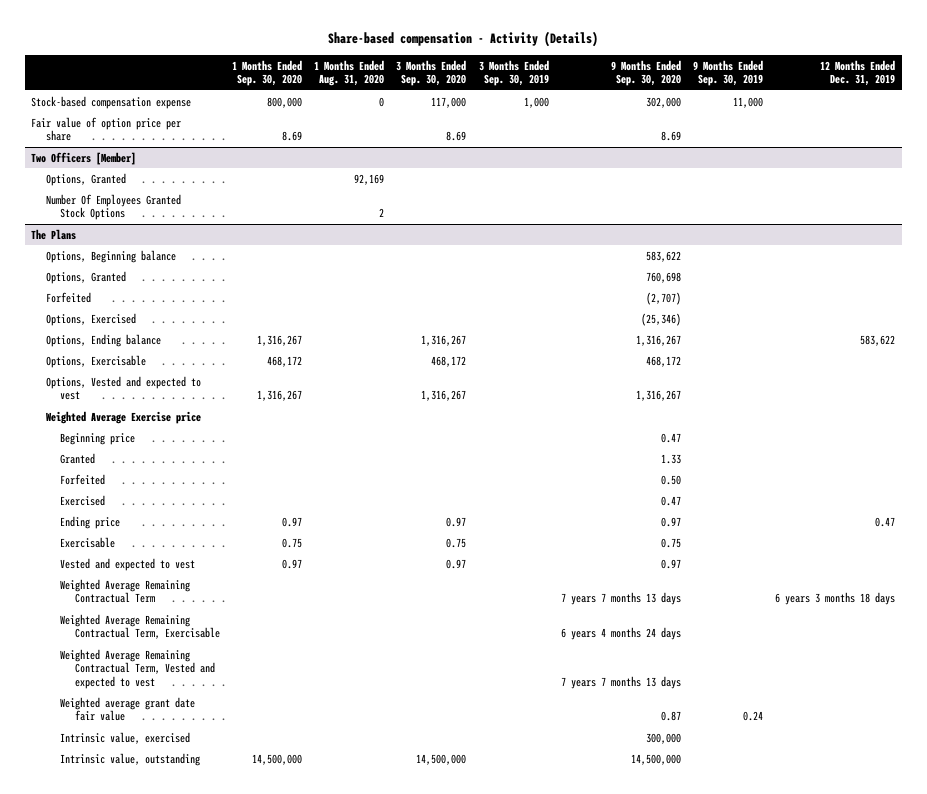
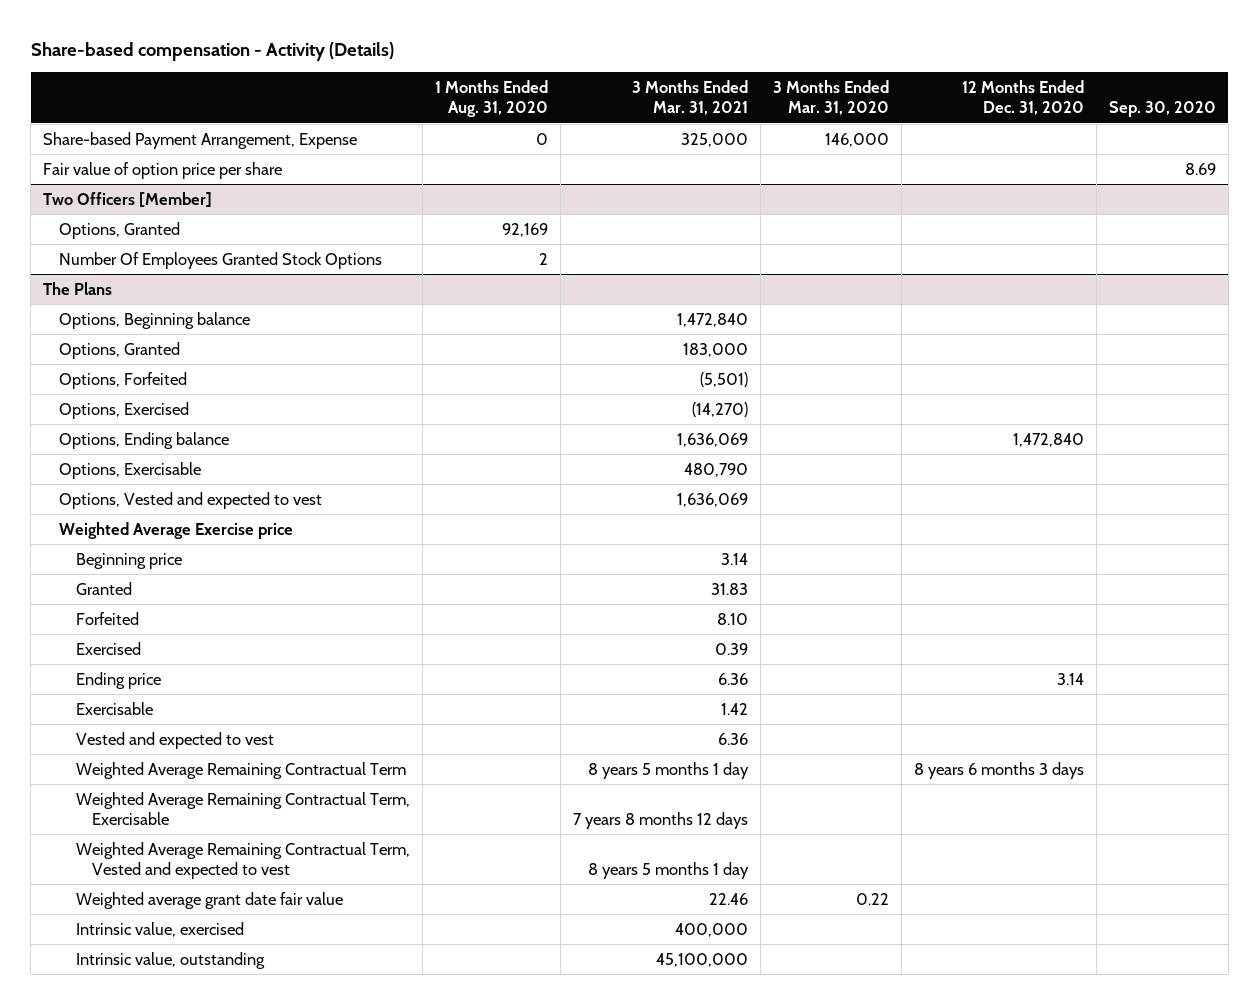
[231,59,302,87] 1 Months Ended Sep. 30, 2020 -> none
[396,59,467,87] 3 Months Ended Sep. 30, 2020 -> none
[478,59,549,87] 3 Months Ended Sep. 30, 2019 -> none
[610,59,681,87] 9 Months Ended Sep. 30, 2020 -> none
[693,59,764,87] 9 Months Ended Sep. 30, 2019 -> none
[820,59,896,87] 12 Months Ended Dec. 31, 2019 -> none
none -> [631,80,748,116] 3 Months Ended Mar. 31, 2021
none -> [772,80,889,116] 3 Months Ended Mar. 31, 2020
none -> [961,80,1084,116] 12 Months Ended Dec. 31, 2020
none -> [1108,101,1216,118] Sep. 30, 2020
[31,95,192,109] Stock-based compensation expense -> [43,131,358,149] Share-based Payment Arrangement, Expense
[45,291,91,303] Forfeited -> [59,371,188,389] Options, Forfeited

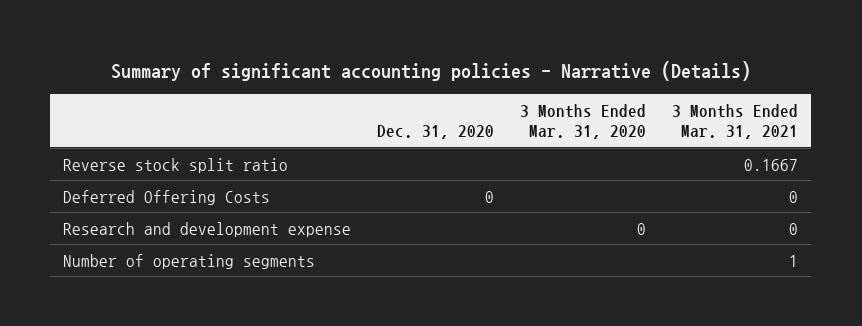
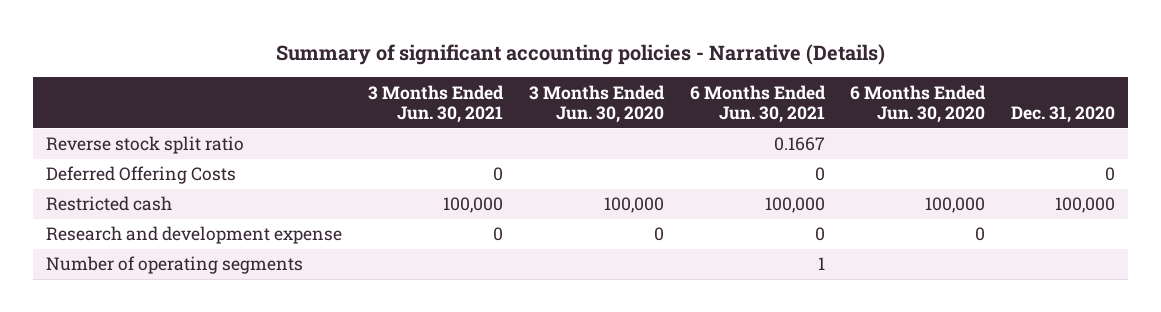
[520,103,647,139] 3 Months Ended Mar. 31, 2020 -> none
[672,103,799,139] 3 Months Ended Mar. 31, 2021 -> none
none -> [367,84,504,124] 3 Months Ended Jun. 30, 2021
none -> [528,84,665,124] 3 Months Ended Jun. 30, 2020
none -> [689,84,826,124] 6 Months Ended Jun. 30, 2021
none -> [850,84,987,124] 6 Months Ended Jun. 30, 2020
none -> [45,196,172,212] Restricted cash

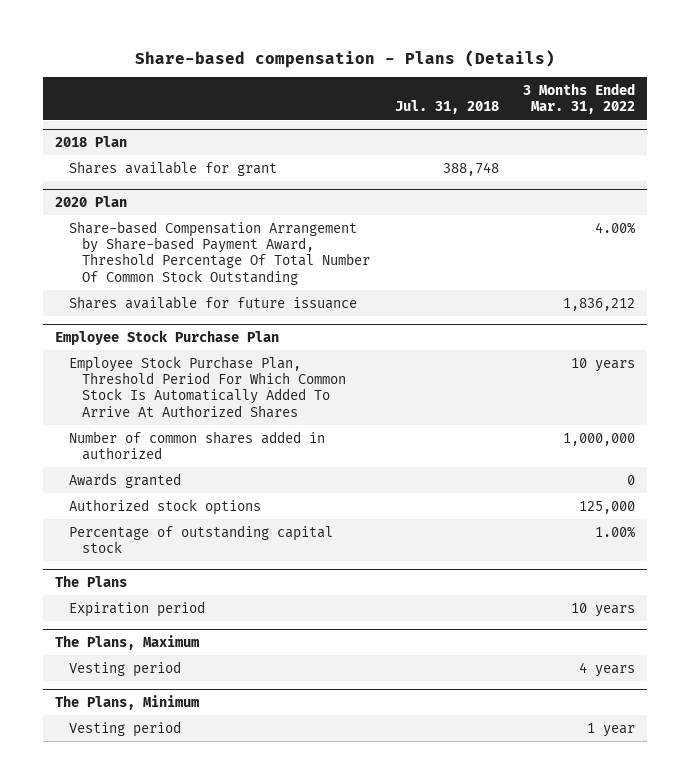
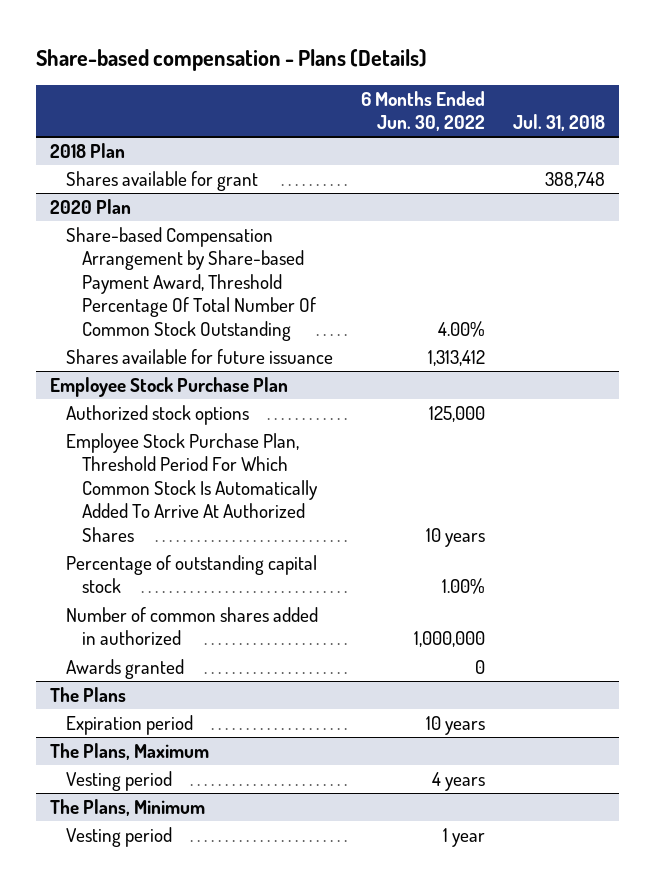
[523,82,636,115] 3 Months Ended Mar. 31, 2022 -> none
none -> [360,90,485,132] 6 Months Ended Jun. 30, 2022
[68,498,261,515] Authorized stock options -> [66,405,250,426] Authorized stock options
[68,524,333,554] Percentage of outstanding capital stock -> [66,555,318,594] Percentage of outstanding capital stock

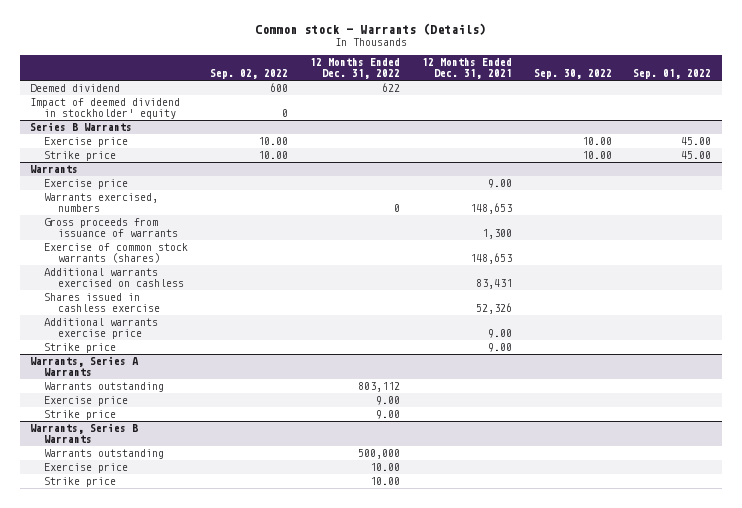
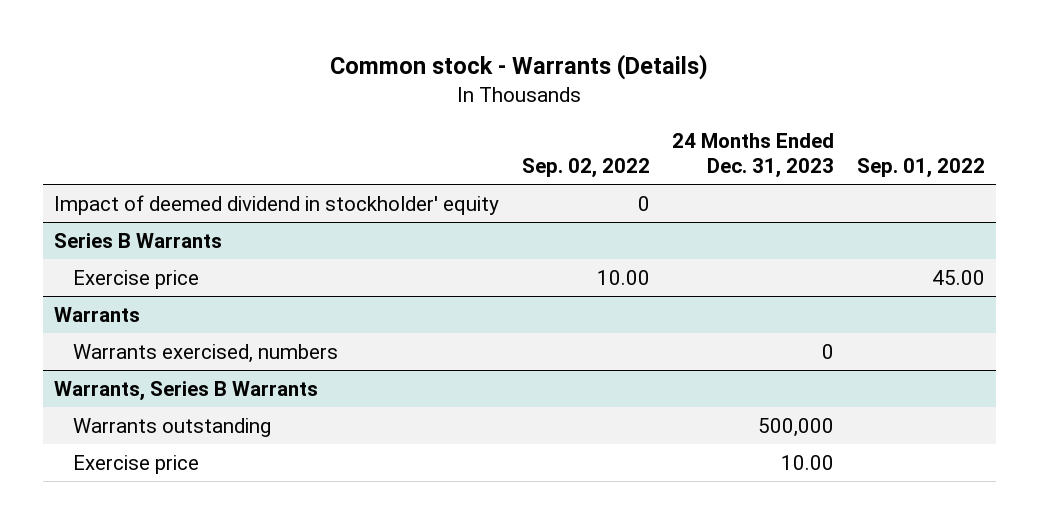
[310,58,401,80] 12 Months Ended Dec. 31, 2022 -> none
[421,58,512,80] 12 Months Ended Dec. 31, 2021 -> none
[533,69,612,80] Sep. 30, 2022 -> none
none -> [672,133,835,179] 24 Months Ended Dec. 31, 2023
[30,84,121,93] Deemed dividend -> none
[44,151,117,162] Strike price -> none
[44,179,129,190] Exercise price -> none
[44,218,179,238] Gross proceeds from issuance of warrants -> none
[44,243,189,264] Exercise of common stock warrants (shares) -> none
[44,268,185,288] Additional warrants exercised on cashless -> none
[44,293,161,313] Shares issued in cashless exercise -> none
[44,318,159,340] Additional warrants exercise price -> none
[44,343,117,354] Strike price -> none
[30,356,140,377] Warrants, Series A Warrants -> none
[44,382,165,393] Warrants outstanding -> none
[44,396,129,407] Exercise price -> none
[44,410,117,421] Strike price -> none
[44,477,117,488] Strike price -> none

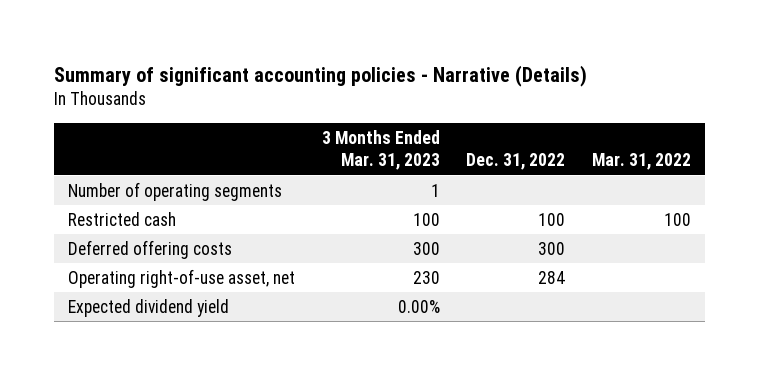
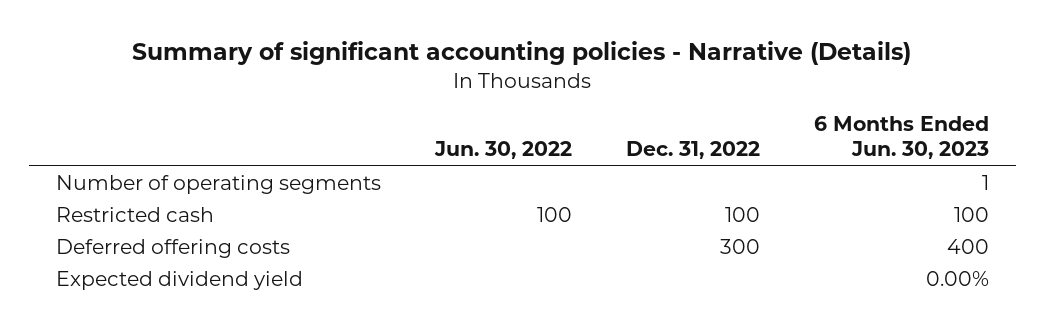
[321,129,440,171] 3 Months Ended Mar. 31, 2023 -> none
[592,153,692,171] Mar. 31, 2022 -> none
none -> [433,141,572,160] Jun. 30, 2022
none -> [813,116,989,160] 6 Months Ended Jun. 30, 2023
[67,268,295,288] Operating right-of-use asset, net -> none

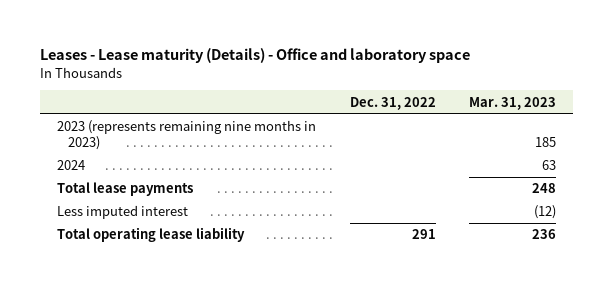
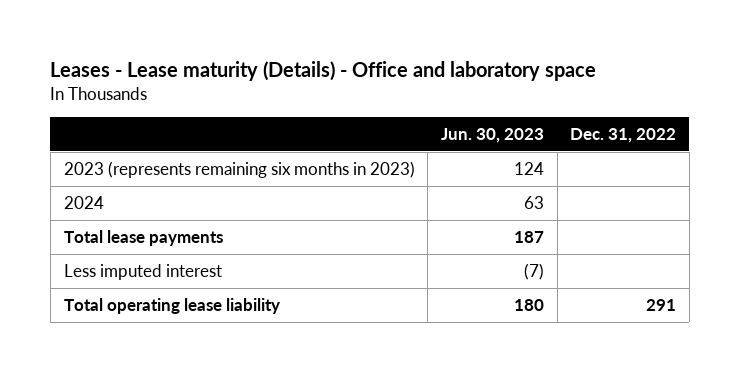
[469,96,557,110] Mar. 31, 2023 -> none
none -> [440,127,544,143] Jun. 30, 2023
[57,120,317,150] 2023 (represents remaining nine months in 2023) -> [63,161,415,179] 2023 (represents remaining six months in 2023)

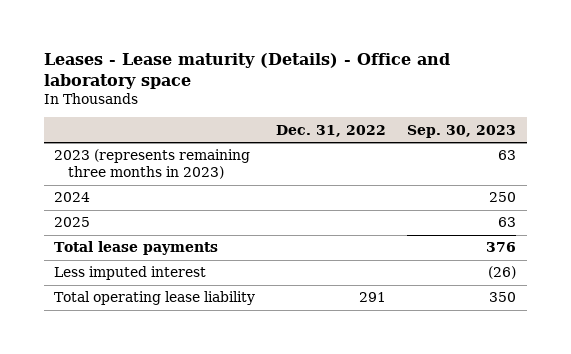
[440,127,544,143] Jun. 30, 2023 -> none
none -> [407,124,517,138] Sep. 30, 2023
[63,161,415,179] 2023 (represents remaining six months in 2023) -> [54,149,251,180] 2023 (represents remaining three months in 2023)
none -> [54,217,91,228] 2025

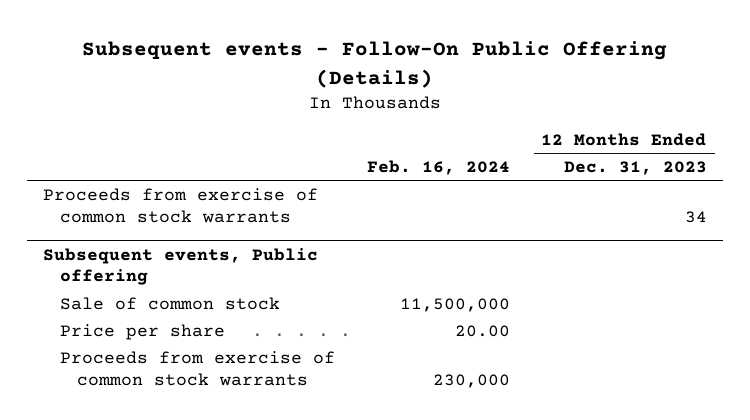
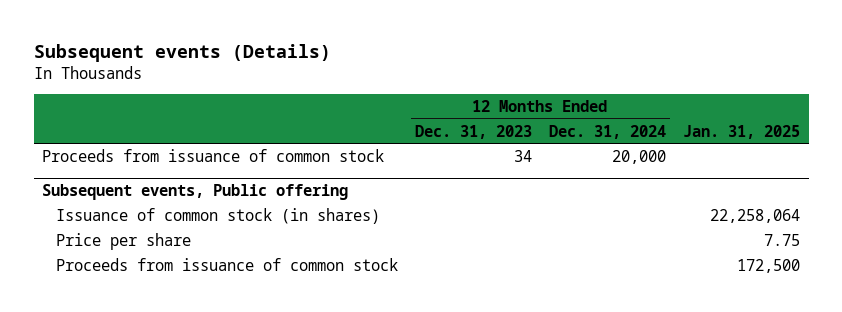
[81,41,667,88] Subsequent events - Follow-On Public Offering (Details) -> [33,43,331,62] Subsequent events (Details)
[366,159,510,175] Feb. 16, 2024 -> none
none -> [549,124,667,139] Dec. 31, 2024
none -> [683,124,801,139] Jan. 31, 2025
[43,187,319,223] Proceeds from exercise of common stock warrants -> [42,148,385,162] Proceeds from issuance of common stock
[60,296,281,310] Sale of common stock -> [55,207,380,224] Issuance of common stock (in shares)
[60,350,336,386] Proceeds from exercise of common stock warrants -> [55,257,398,271] Proceeds from issuance of common stock

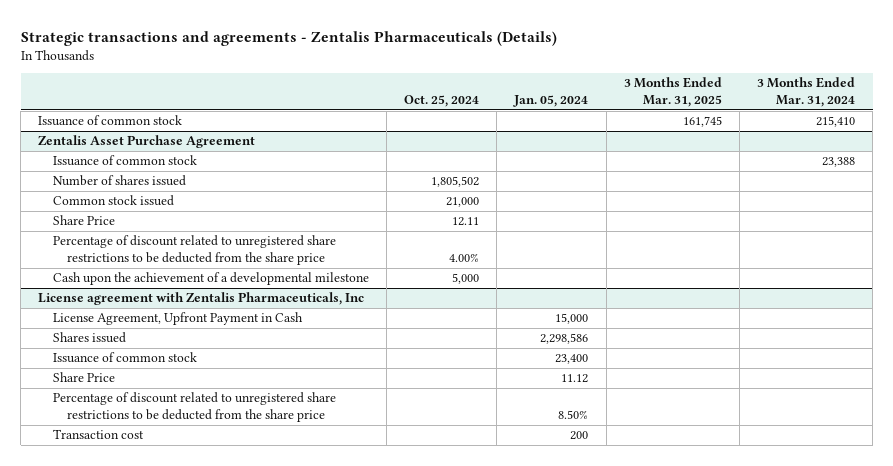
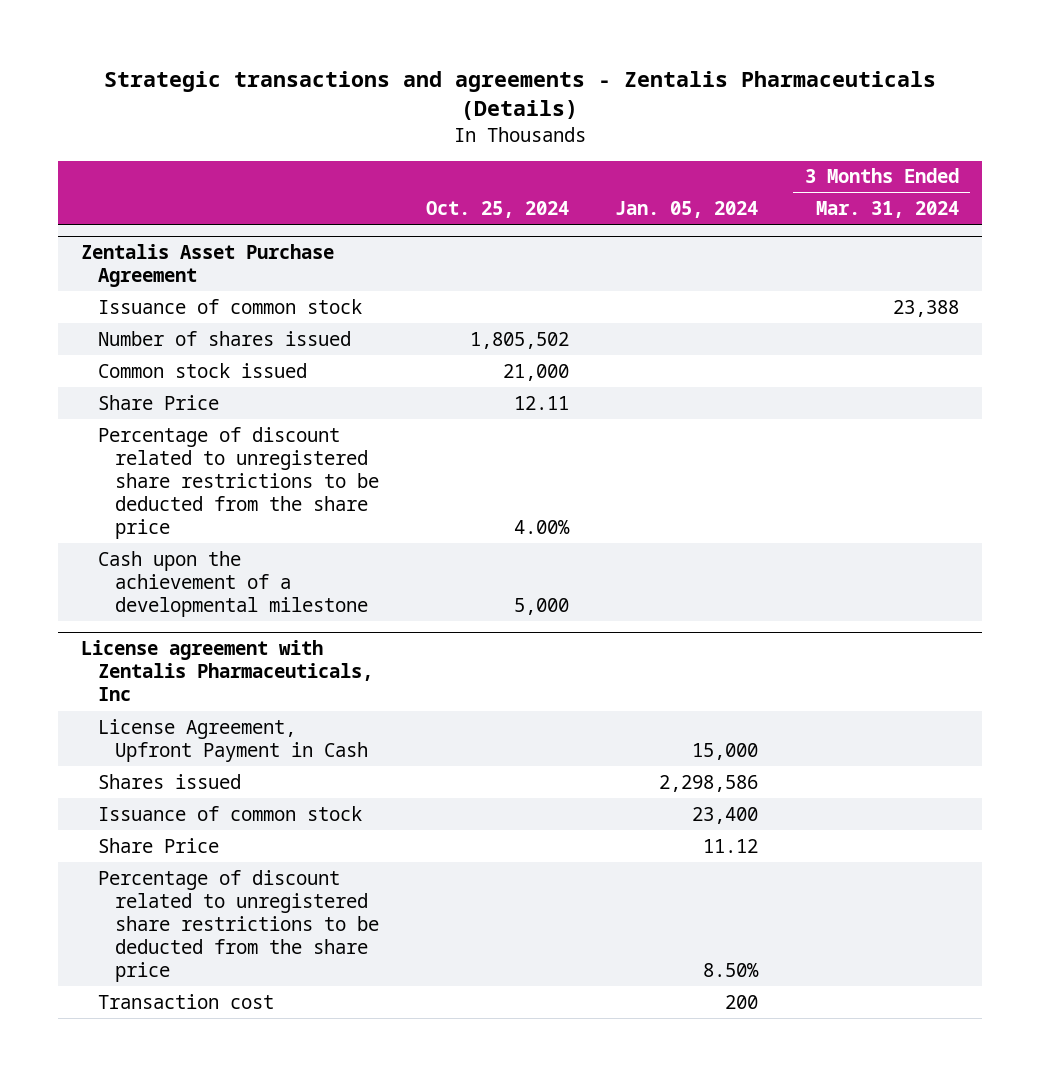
[623,77,722,108] 3 Months Ended Mar. 31, 2025 -> none
[38,115,183,127] Issuance of common stock -> none

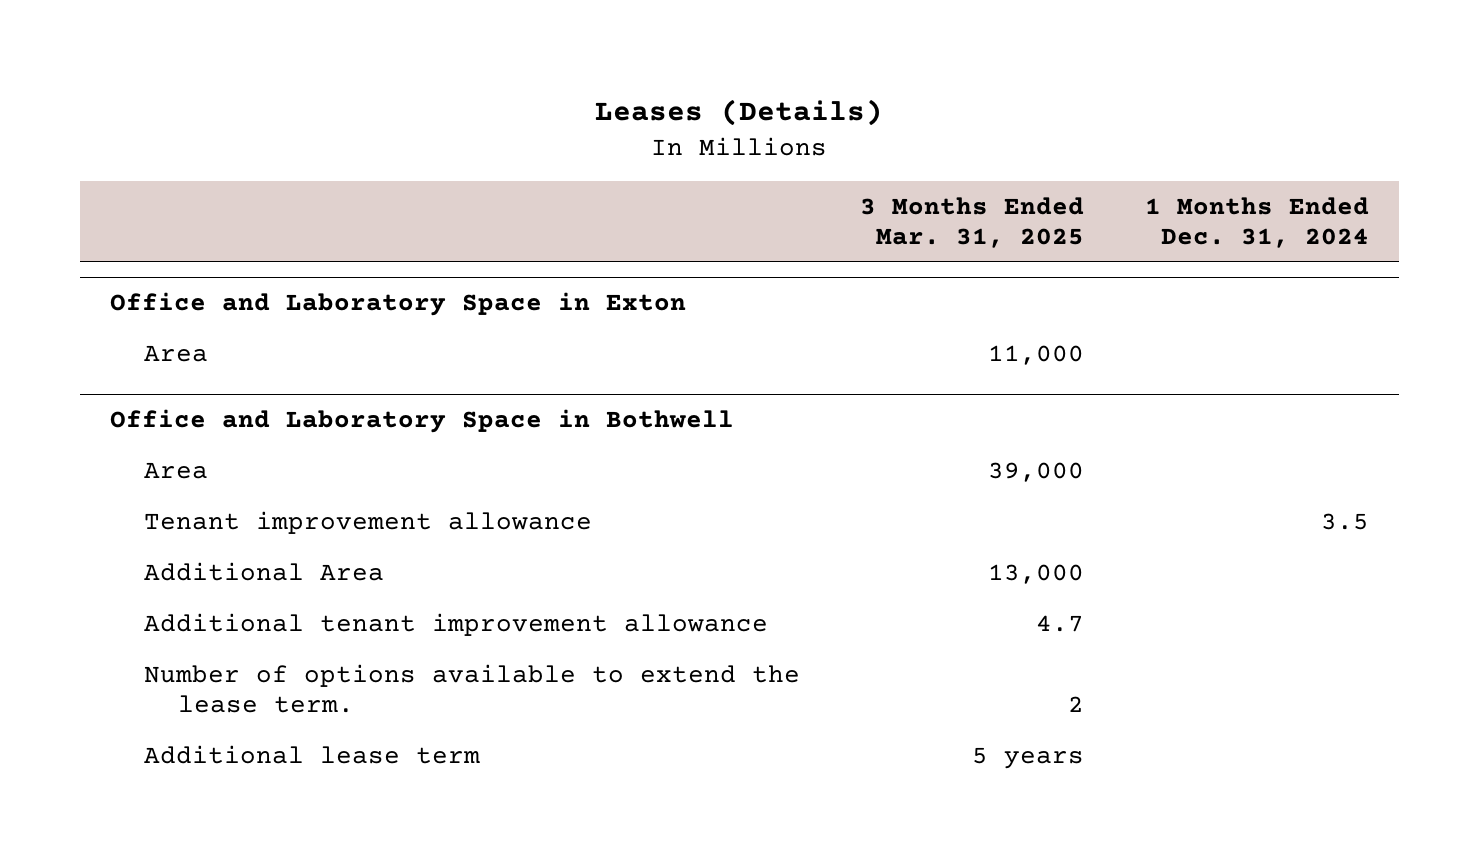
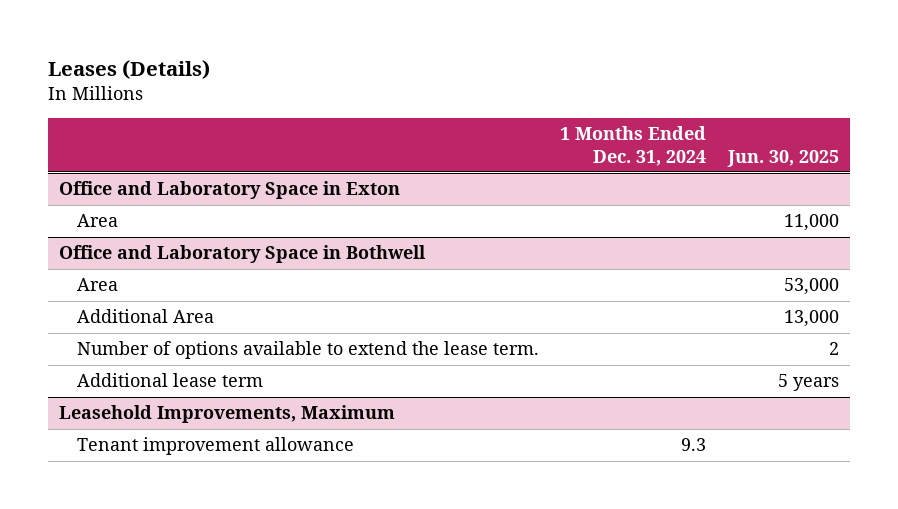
[860,196,1085,248] 3 Months Ended Mar. 31, 2025 -> none
none -> [727,149,840,167] Jun. 30, 2025
[144,510,593,534] Tenant improvement allowance -> none
[144,612,769,636] Additional tenant improvement allowance -> none
none -> [58,405,395,424] Leasehold Improvements, Maximum
none -> [76,437,354,456] Tenant improvement allowance

